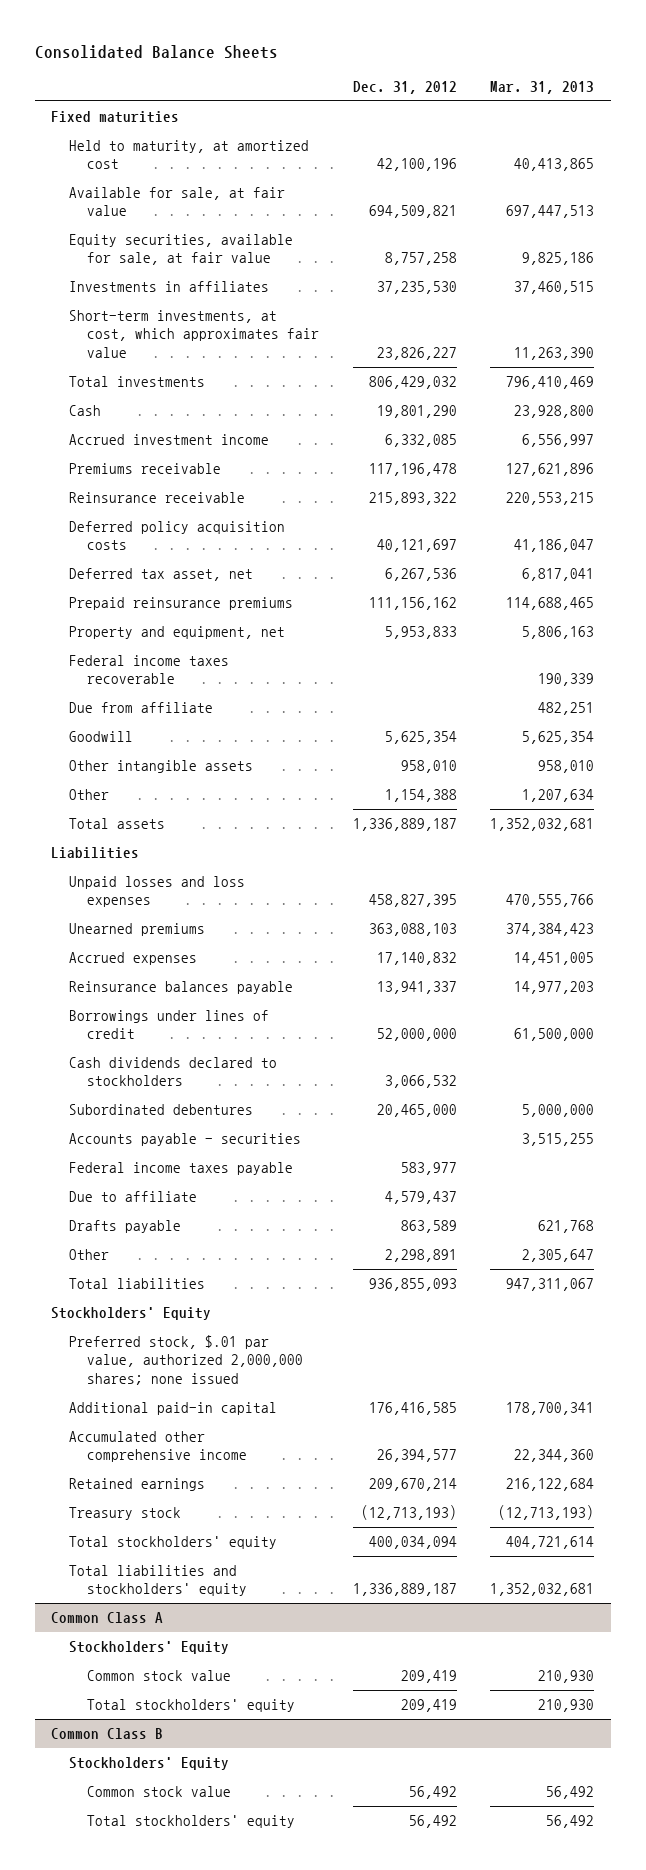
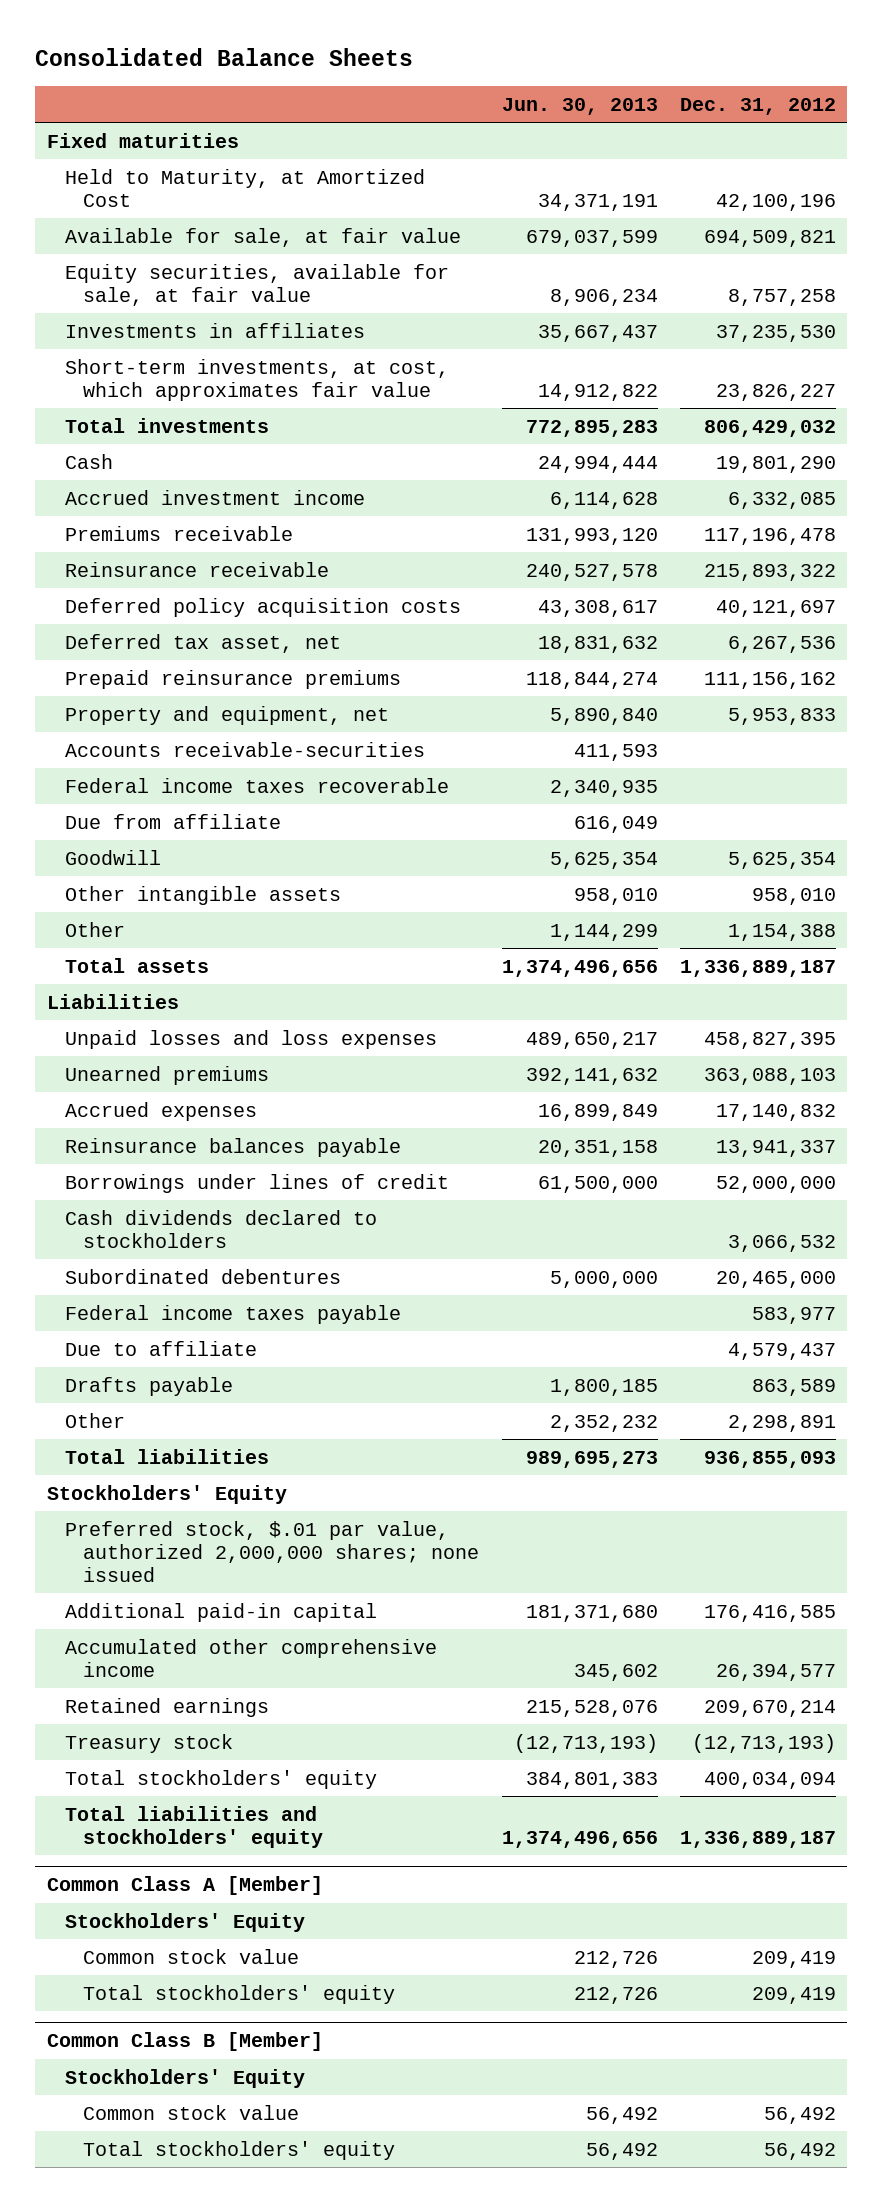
[490,80,595,94] Mar. 31, 2013 -> none
none -> [501,97,658,115] Jun. 30, 2013
[69,140,310,170] Held to maturity, at amortized cost -> [64,168,425,207] Held to Maturity, at Amortized Cost
none -> [64,741,425,757] Accounts receivable-securities
[69,1133,302,1147] Accounts payable - securities -> none
[51,1612,164,1624] Common Class A -> [46,1876,323,1896] Common Class A [Member]
[51,1728,164,1740] Common Class B -> [46,2032,323,2052] Common Class B [Member]

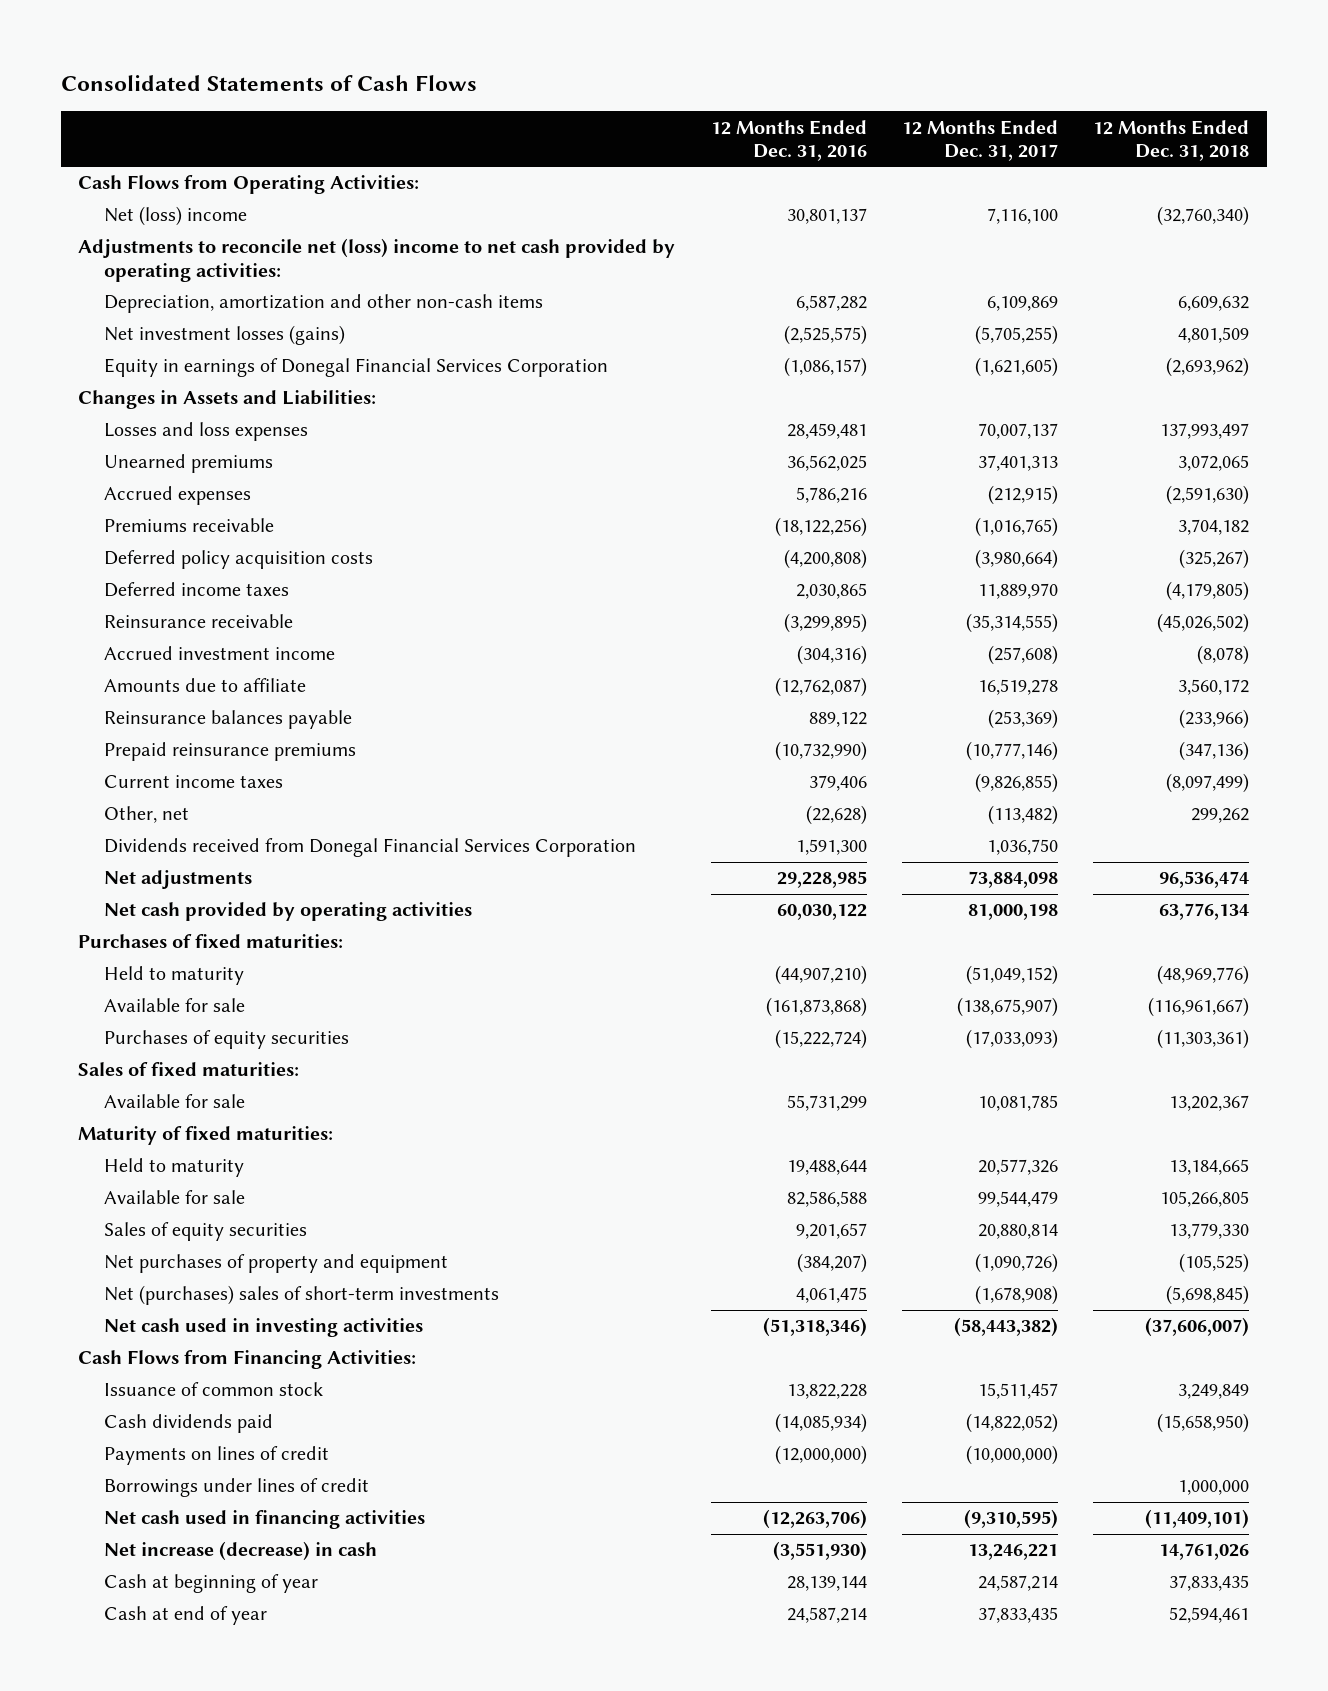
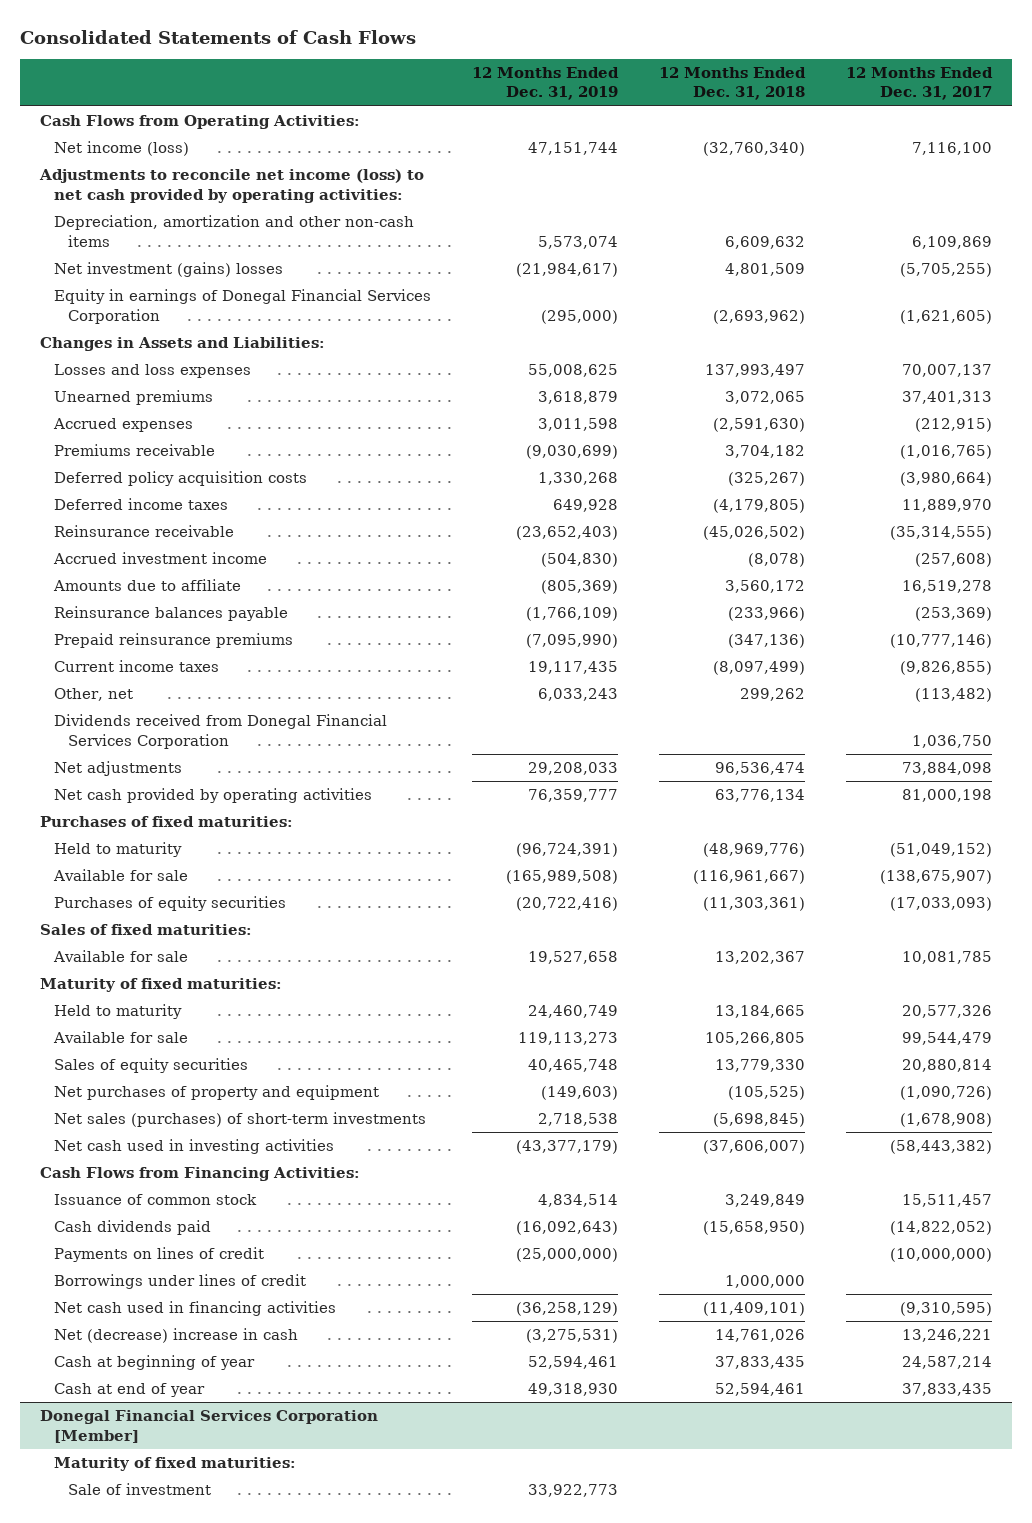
[710,119,867,161] 12 Months Ended Dec. 31, 2016 -> none
none -> [471,66,619,101] 12 Months Ended Dec. 31, 2019
[103,206,247,227] Net (loss) income -> [54,141,190,157] Net income (loss)
[78,238,676,282] Adjustments to reconcile net (loss) income to net cash provided by operating activities: -> [39,169,425,203] Adjustments to reconcile net income (loss) to net cash provided by operating activities:
[103,325,345,346] Net investment losses (gains) -> [54,262,284,278] Net investment (gains) losses
[103,1285,499,1306] Net (purchases) sales of short-term investments -> [54,1112,427,1128] Net sales (purchases) of short-term investments
[103,1541,377,1562] Net increase (decrease) in cash -> [54,1328,299,1344] Net (decrease) increase in cash
none -> [40,1410,379,1443] Donegal Financial Services Corporation [Member]
none -> [54,1457,297,1472] Maturity of fixed maturities:
none -> [67,1483,211,1496] Sale of investment

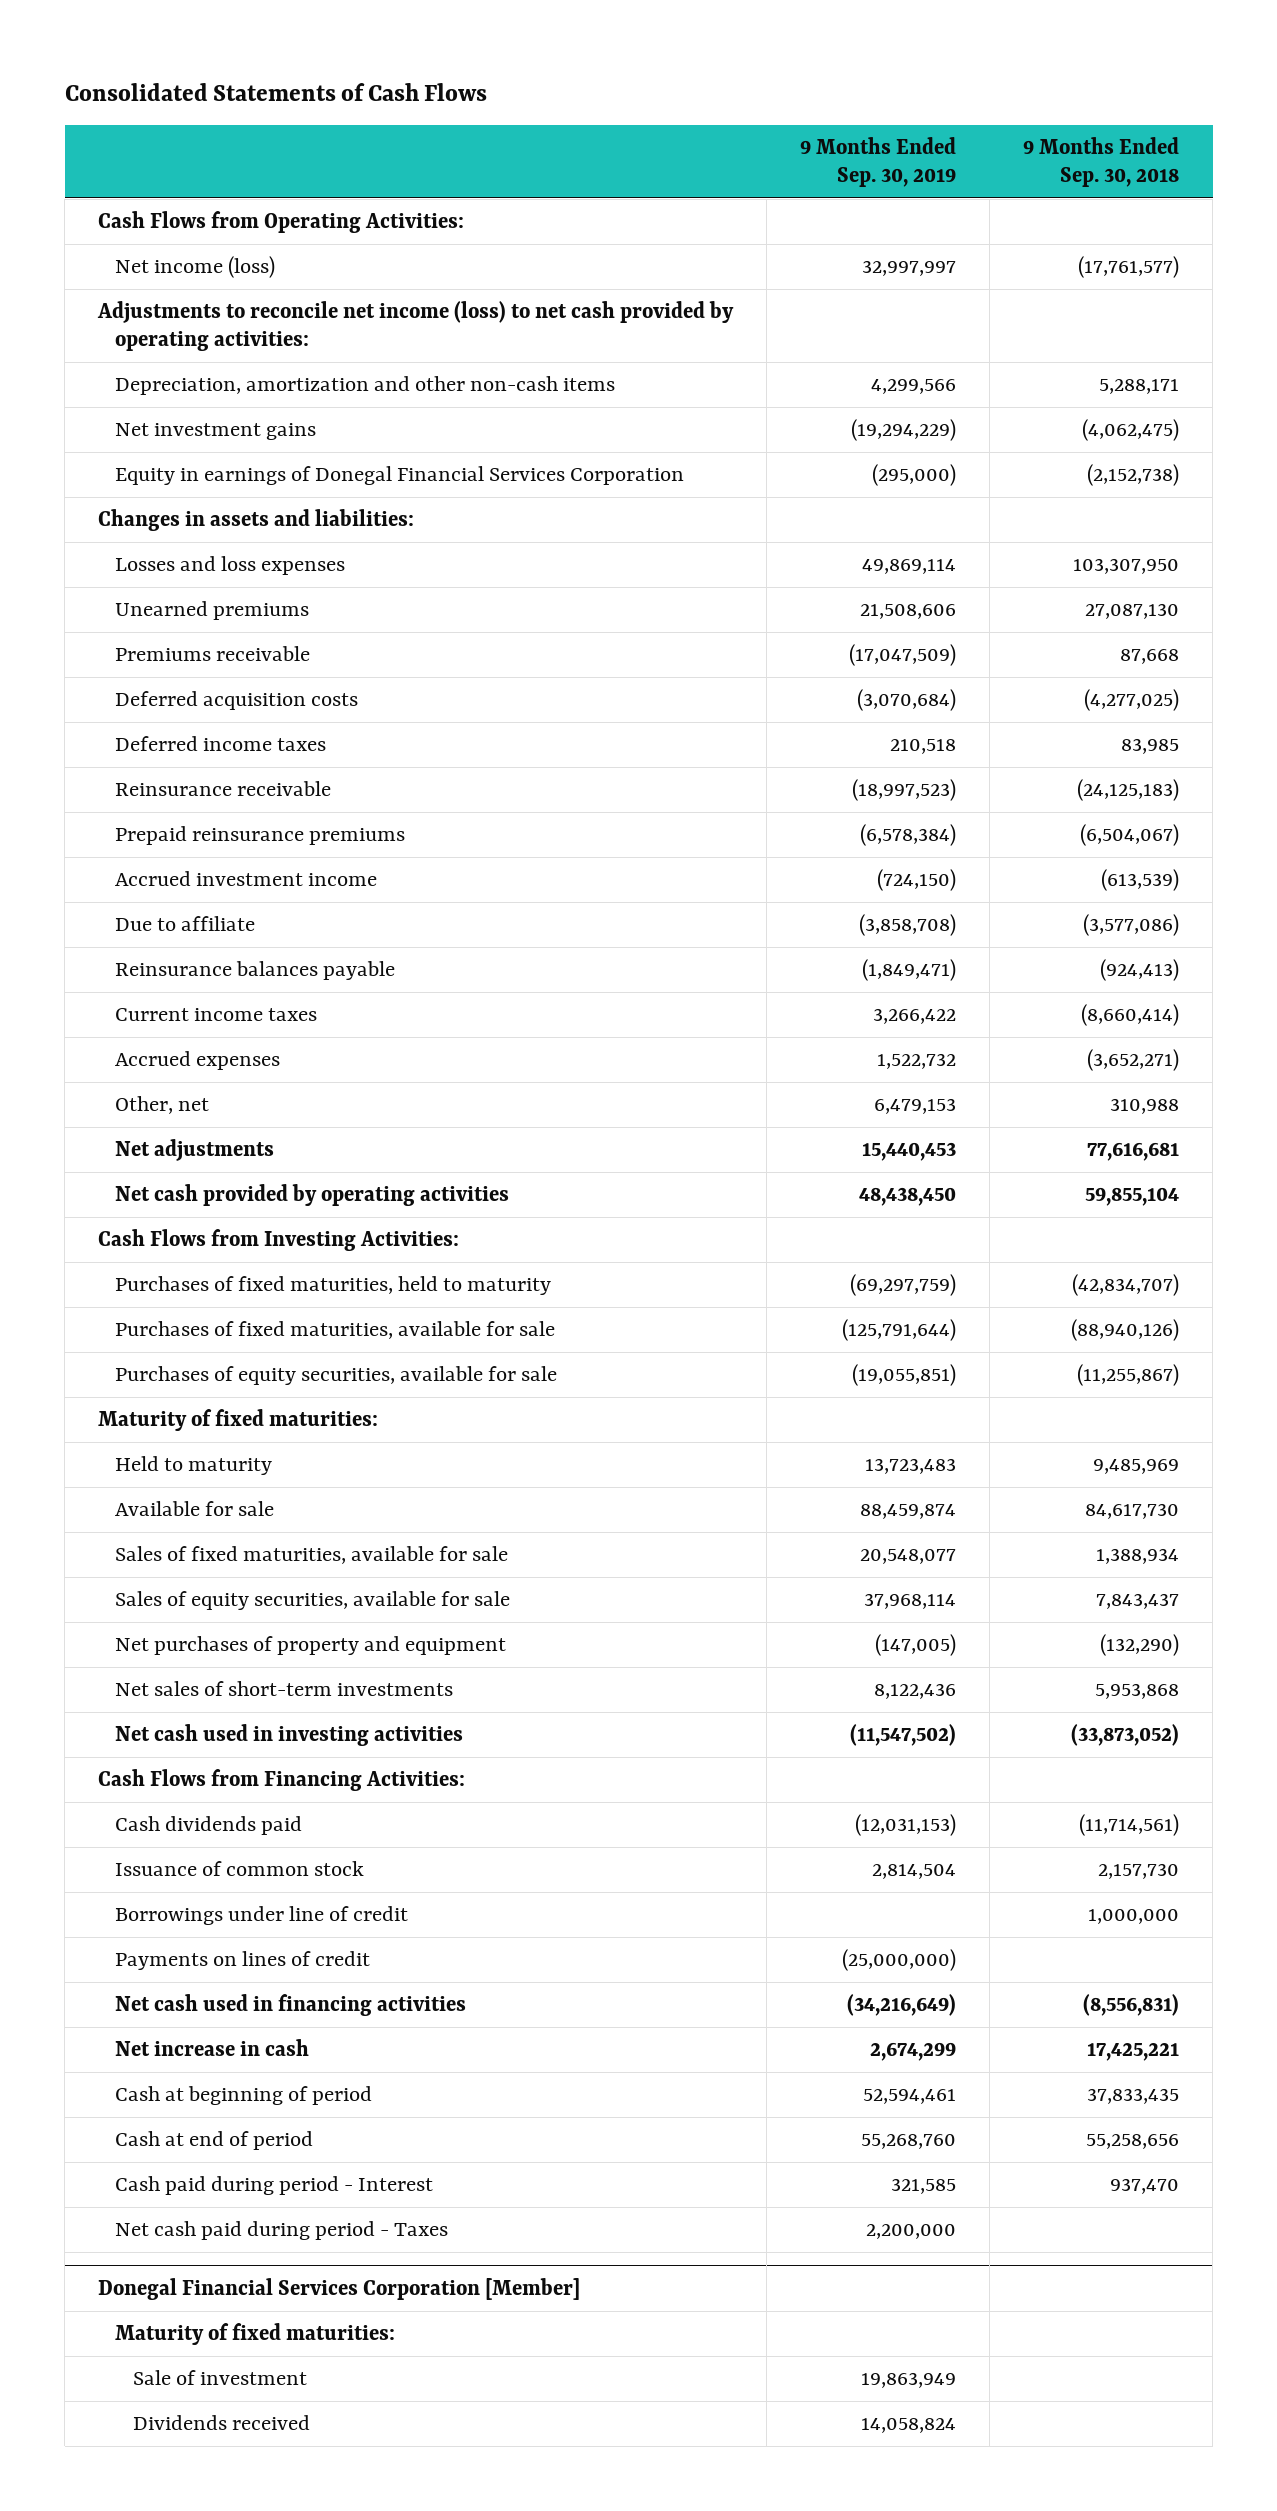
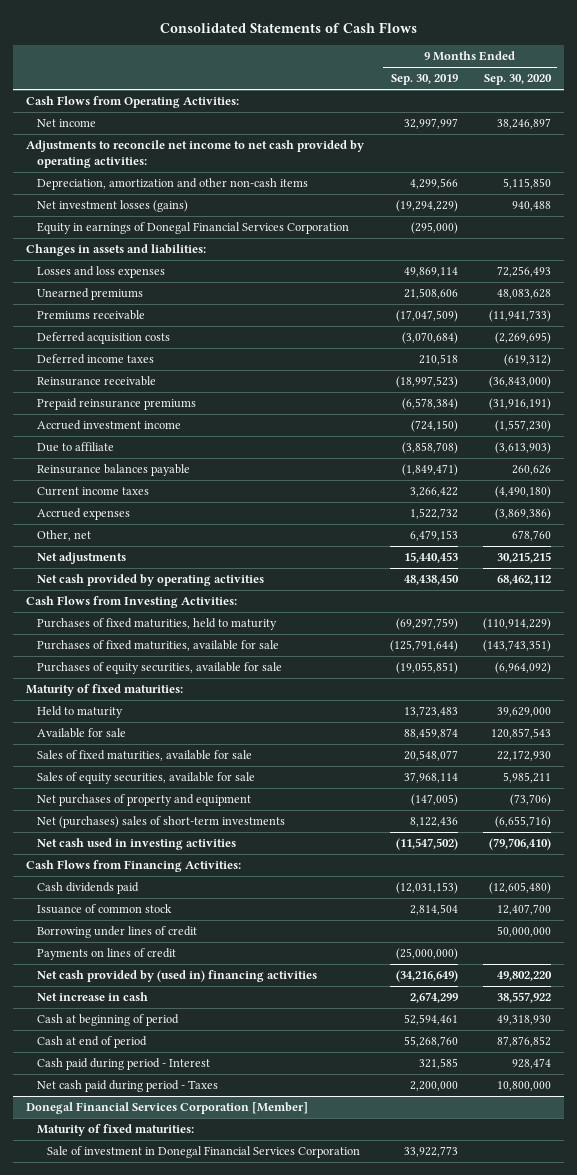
[1023,136,1180,187] 9 Months Ended Sep. 30, 2018 -> none
none -> [484,74,553,86] Sep. 30, 2020
[115,256,276,279] Net income (loss) -> [36,118,96,127] Net income
[97,301,735,352] Adjustments to reconcile net income (loss) to net cash provided by operating activities: -> [26,139,365,169] Adjustments to reconcile net income to net cash provided by operating activities:
[115,423,317,441] Net investment gains -> [36,199,188,212] Net investment losses (gains)
[115,1681,454,1697] Net sales of short-term investments -> [36,815,285,828] Net (purchases) sales of short-term investments
[115,1906,409,1926] Borrowings under line of credit -> [36,925,197,938] Borrowing under lines of credit
[115,1994,467,2017] Net cash used in financing activities -> [36,969,317,982] Net cash provided by (used in) financing activities
[132,2415,310,2431] Dividends received -> none
[132,2370,307,2386] Sale of investment -> [47,1145,361,1158] Sale of investment in Donegal Financial Services Corporation
[861,2372,957,2389] 19,863,949 -> [403,1145,458,1157] 33,922,773

